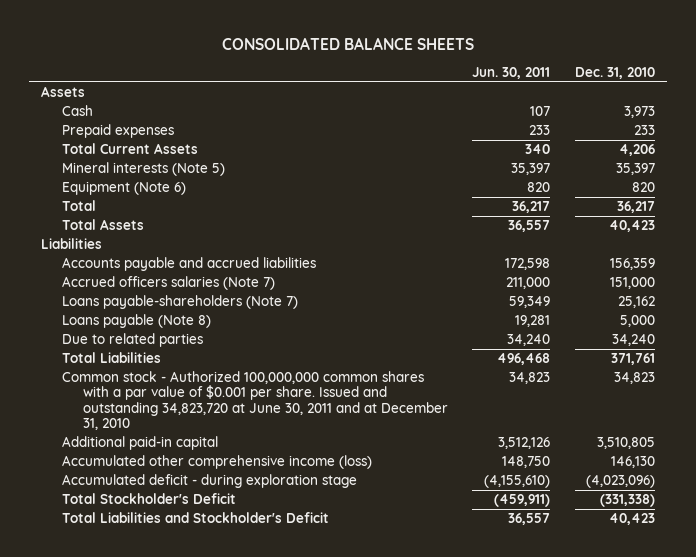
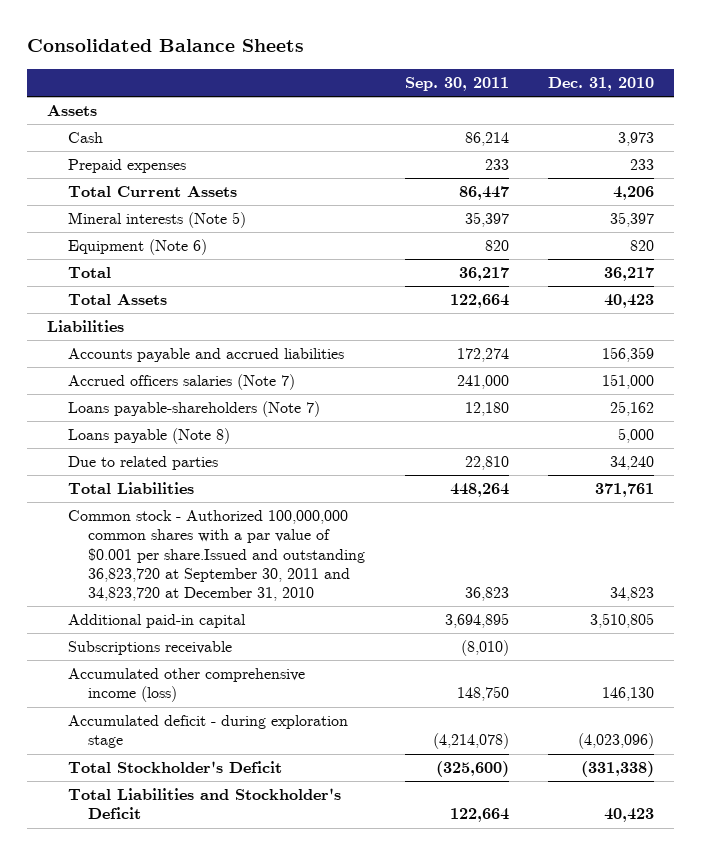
[222,36,475,50] CONSOLIDATED BALANCE SHEETS -> [27,39,305,53] Consolidated Balance Sheets
[472,67,551,80] Jun. 30, 2011 -> none
none -> [404,76,509,91] Sep. 30, 2011
[62,371,448,431] Common stock - Authorized 100,000,000 common shares with a par value of $0.001 per share. Issued and outstanding 34,823,720 at June 30, 2011 and at December 31, 2010 -> [67,510,366,601] Common stock - Authorized 100,000,000 common shares with a par value of $0.001 per share.Issued and outstanding 36,823,720 at September 30, 2011 and 34,823,720 at December 31, 2010
none -> [67,641,232,656] Subscriptions receivable

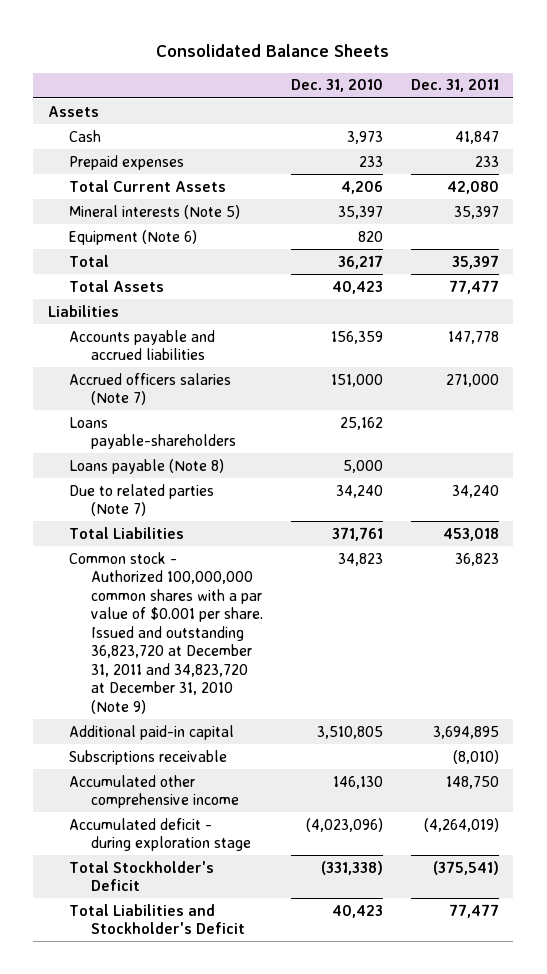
[404,76,509,91] Sep. 30, 2011 -> none
none -> [411,79,500,93] Dec. 31, 2011
[67,401,320,418] Loans payable-shareholders (Note 7) -> [69,416,236,450] Loans payable-shareholders
[67,456,218,471] Due to related parties -> [69,483,215,517] Due to related parties (Note 7)
[67,510,366,601] Common stock - Authorized 100,000,000 common shares with a par value of $0.001 per share.Issued and outstanding 36,823,720 at September 30, 2011 and 34,823,720 at December 31, 2010 -> [69,551,263,714] Common stock - Authorized 100,000,000 common shares with a par value of $0.001 per share. Issued and outstanding 36,823,720 at December 31, 2011 and 34,823,720 at December 31, 2010 (Note 9)
[67,668,305,703] Accumulated other comprehensive income (loss) -> [69,774,239,809] Accumulated other comprehensive income

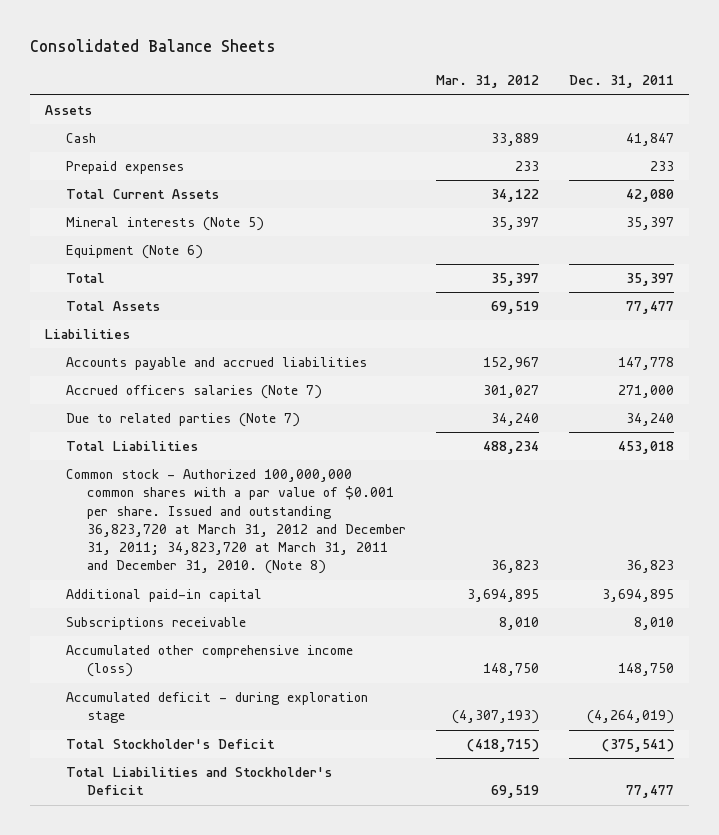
[290,79,383,93] Dec. 31, 2010 -> none
none -> [435,75,539,89] Mar. 31, 2012
[69,416,236,450] Loans payable-shareholders -> none
[69,458,225,474] Loans payable (Note 8) -> none
[69,551,263,714] Common stock - Authorized 100,000,000 common shares with a par value of $0.001 per share. Issued and outstanding 36,823,720 at December 31, 2011 and 34,823,720 at December 31, 2010 (Note 9) -> [65,469,406,575] Common stock - Authorized 100,000,000 common shares with a par value of $0.001 per share. Issued and outstanding 36,823,720 at March 31, 2012 and December 31, 2011; 34,823,720 at March 31, 2011 and December 31, 2010. (Note 8)
[453,749,500,764] (8,010) -> [633,617,674,631] 8,010
[69,774,239,809] Accumulated other comprehensive income -> [65,645,353,678] Accumulated other comprehensive income (loss)

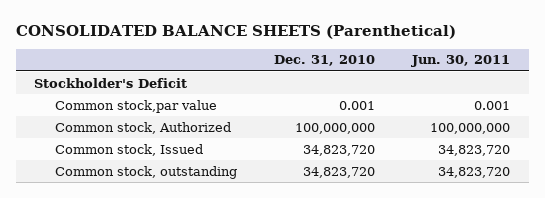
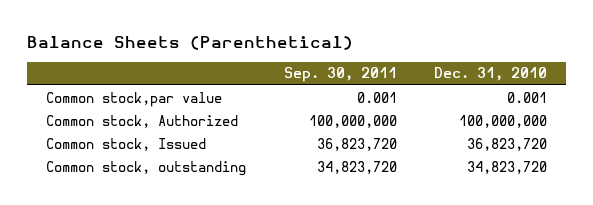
[15,24,456,39] CONSOLIDATED BALANCE SHEETS (Parenthetical) -> [26,36,353,51] Balance Sheets (Parenthetical)
[411,55,511,68] Jun. 30, 2011 -> none
none -> [283,67,397,83] Sep. 30, 2011
[34,77,188,88] Stockholder's Deficit -> none
[303,144,376,156] 34,823,720 -> [467,137,548,151] 36,823,720

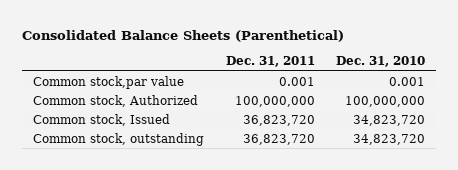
[26,36,353,51] Balance Sheets (Parenthetical) -> [22,29,345,42] Consolidated Balance Sheets (Parenthetical)
[283,67,397,83] Sep. 30, 2011 -> none
none -> [225,56,315,68] Dec. 31, 2011
[467,137,548,151] 36,823,720 -> [353,114,426,126] 34,823,720

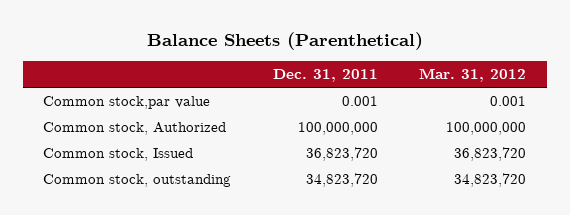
[22,29,345,42] Consolidated Balance Sheets (Parenthetical) -> [146,31,423,50] Balance Sheets (Parenthetical)
[336,56,426,68] Dec. 31, 2010 -> none
none -> [419,68,527,83] Mar. 31, 2012
[242,133,315,145] 36,823,720 -> [305,173,378,188] 34,823,720

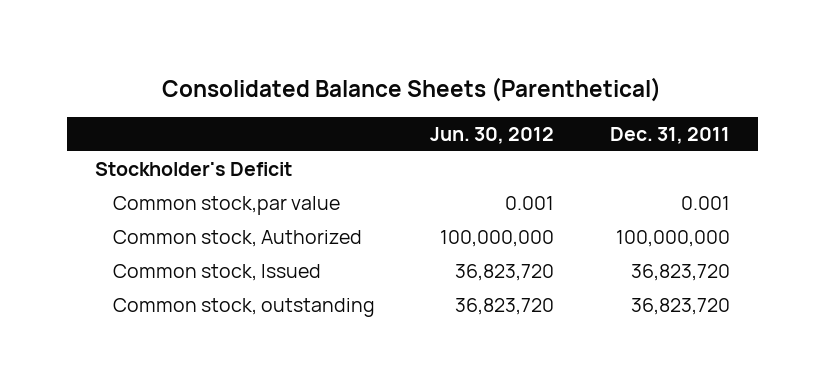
[146,31,423,50] Balance Sheets (Parenthetical) -> [162,77,662,103] Consolidated Balance Sheets (Parenthetical)
[419,68,527,83] Mar. 31, 2012 -> none
none -> [430,126,555,144] Jun. 30, 2012
none -> [94,161,292,176] Stockholder's Deficit
[305,173,378,188] 34,823,720 -> [631,297,731,315] 36,823,720

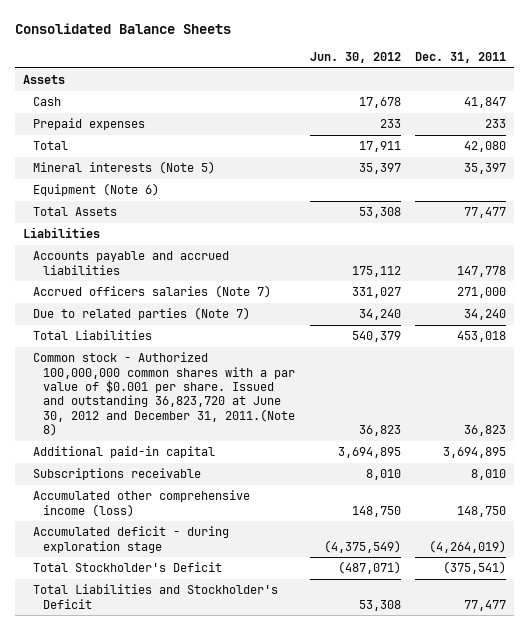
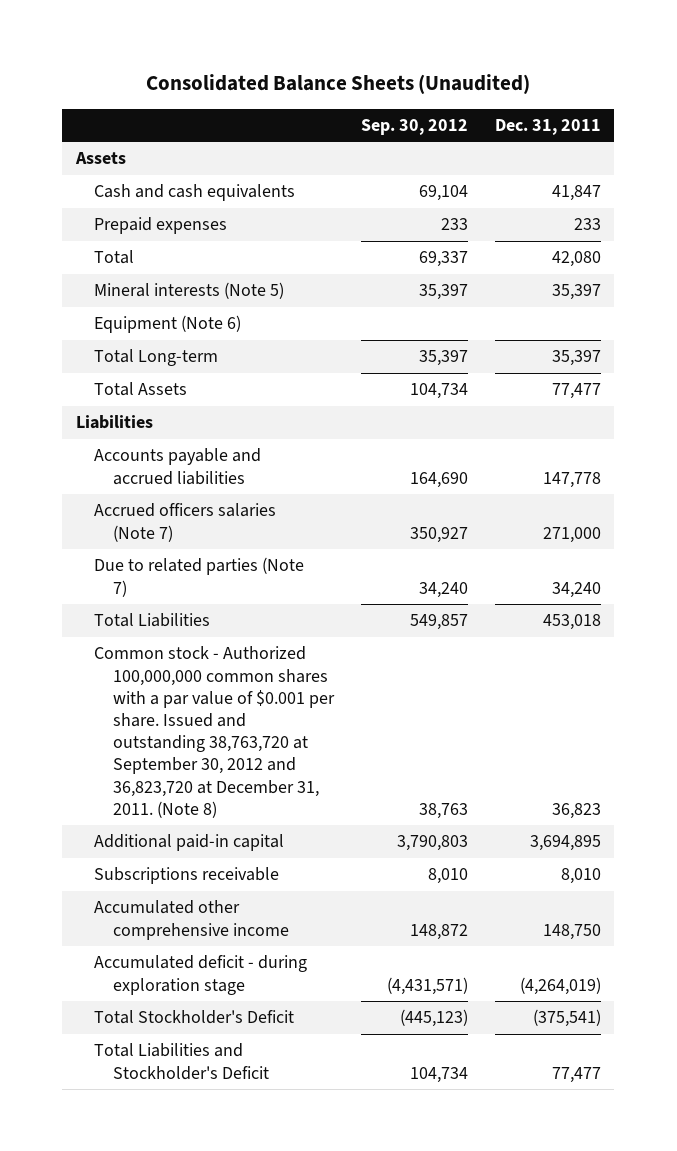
[15,23,232,35] Consolidated Balance Sheets -> [146,74,531,95] Consolidated Balance Sheets (Unaudited)
[309,52,401,64] Jun. 30, 2012 -> none
none -> [360,118,468,135] Sep. 30, 2012
[33,97,62,107] Cash -> [94,184,296,202] Cash and cash equivalents
none -> [94,349,219,367] Total Long-term
[33,352,296,437] Common stock - Authorized 100,000,000 common shares with a par value of $0.001 per share. Issued and outstanding 36,823,720 at June 30, 2012 and December 31, 2011.(Note 8) -> [94,646,336,818] Common stock - Authorized 100,000,000 common shares with a par value of $0.001 per share. Issued and outstanding 38,763,720 at September 30, 2012 and 36,823,720 at December 31, 2011. (Note 8)
[33,490,251,517] Accumulated other comprehensive income (loss) -> [94,900,290,940] Accumulated other comprehensive income

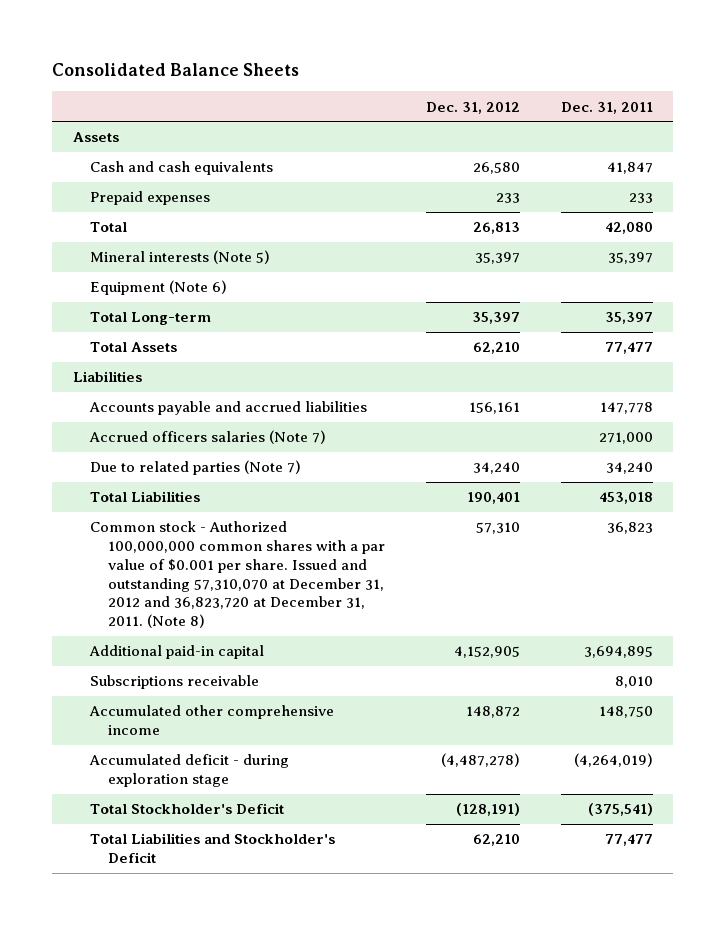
[146,74,531,95] Consolidated Balance Sheets (Unaudited) -> [52,62,300,76] Consolidated Balance Sheets
[360,118,468,135] Sep. 30, 2012 -> none
none -> [425,101,520,114] Dec. 31, 2012
[94,646,336,818] Common stock - Authorized 100,000,000 common shares with a par value of $0.001 per share. Issued and outstanding 38,763,720 at September 30, 2012 and 36,823,720 at December 31, 2011. (Note 8) -> [90,521,385,628] Common stock - Authorized 100,000,000 common shares with a par value of $0.001 per share. Issued and outstanding 57,310,070 at December 31, 2012 and 36,823,720 at December 31, 2011. (Note 8)

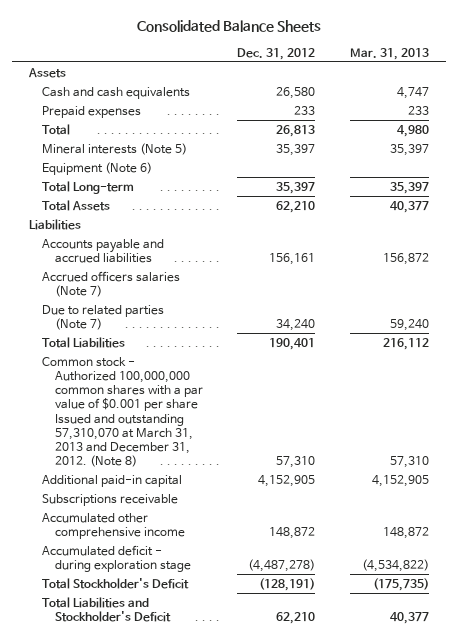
[560,101,653,114] Dec. 31, 2011 -> none
none -> [349,47,429,60] Mar. 31, 2013
[90,521,385,628] Common stock - Authorized 100,000,000 common shares with a par value of $0.001 per share. Issued and outstanding 57,310,070 at December 31, 2012 and 36,823,720 at December 31, 2011. (Note 8) -> [42,356,203,468] Common stock - Authorized 100,000,000 common shares with a par value of $0.001 per share Issued and outstanding 57,310,070 at March 31, 2013 and December 31, 2012. (Note 8)

